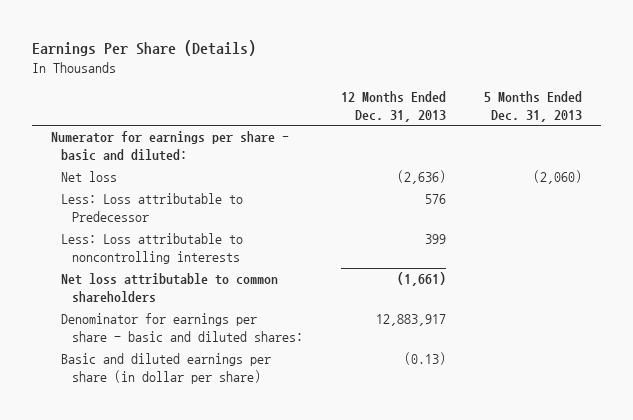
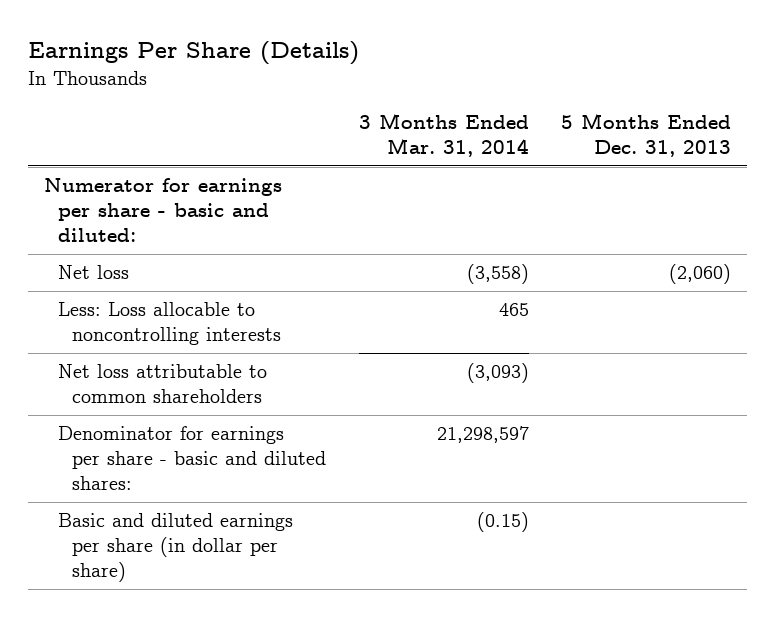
[341,91,447,122] 12 Months Ended Dec. 31, 2013 -> none
none -> [358,113,529,158] 3 Months Ended Mar. 31, 2014
[61,193,244,223] Less: Loss attributable to Predecessor -> none
[61,233,244,265] Less: Loss attributable to noncontrolling interests -> [58,302,282,346] Less: Loss allocable to noncontrolling interests

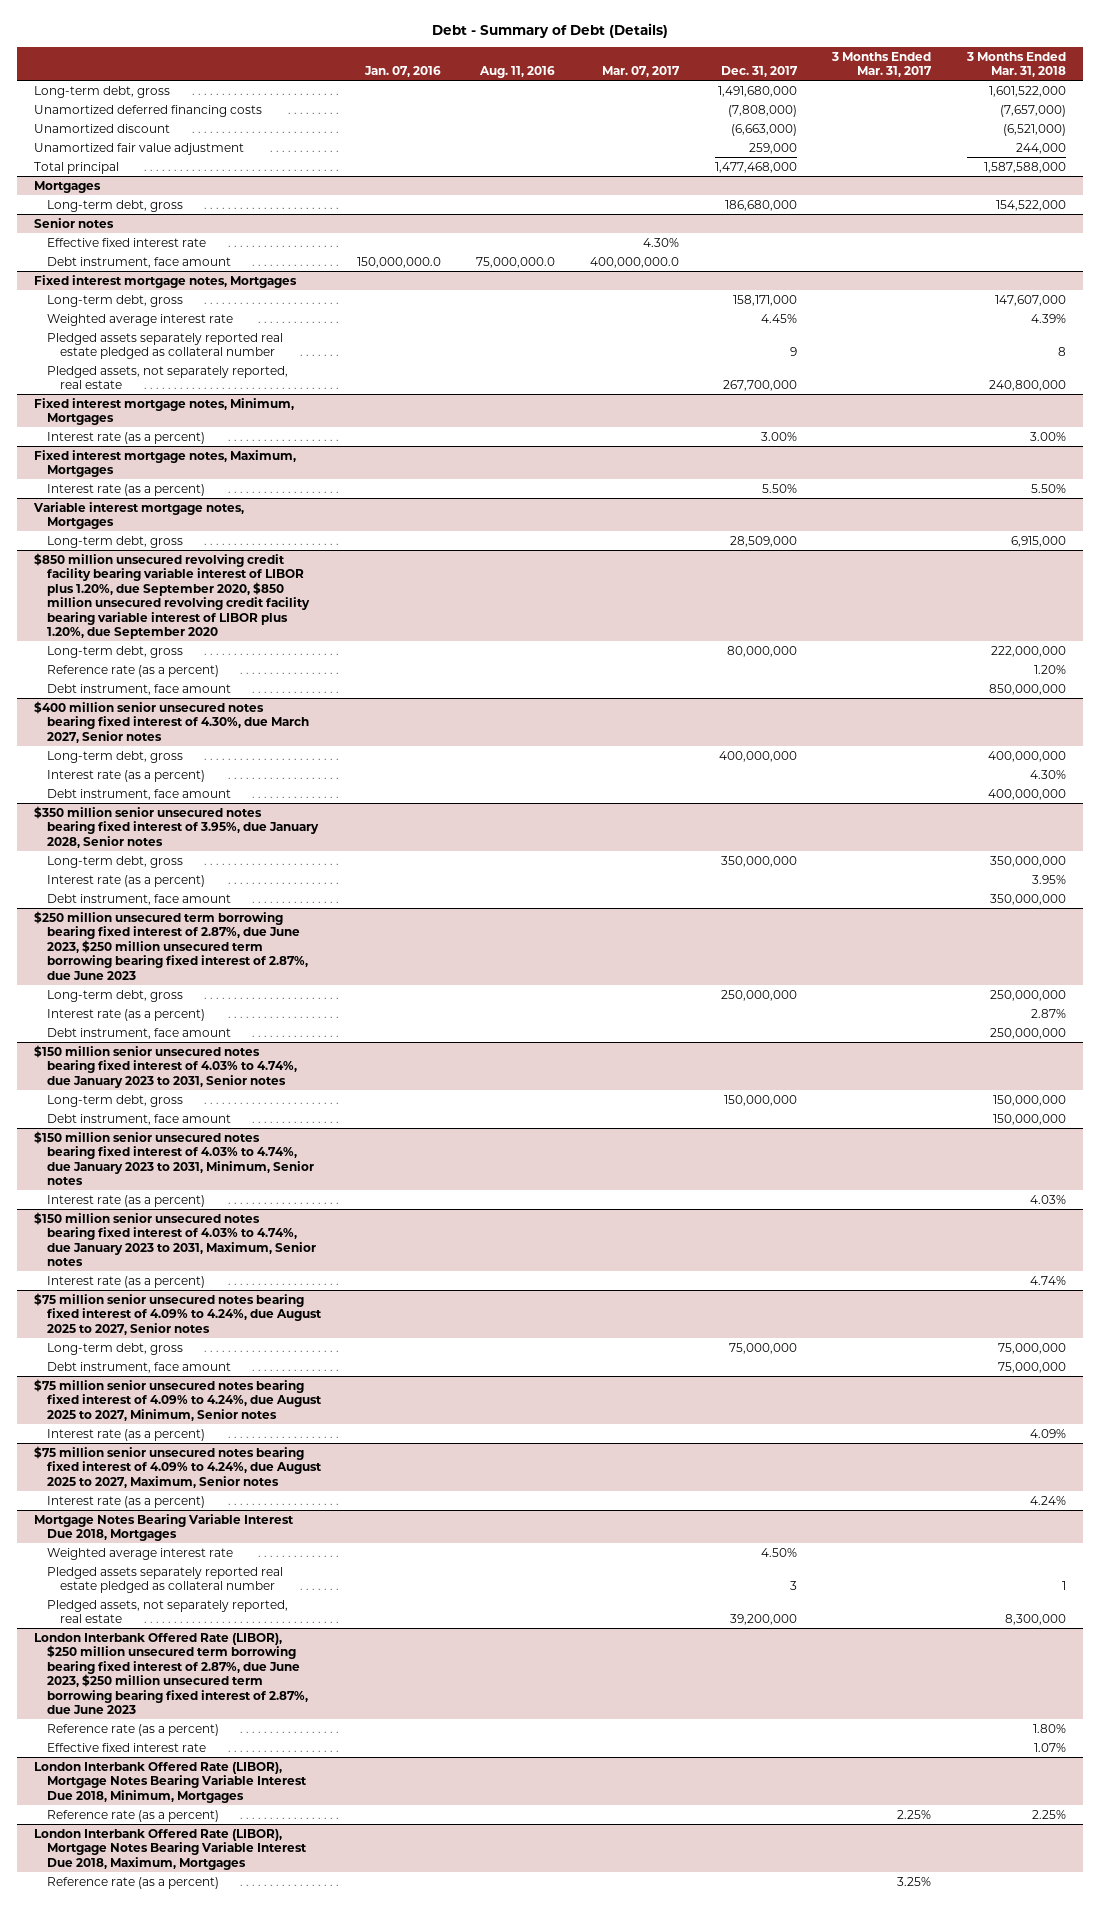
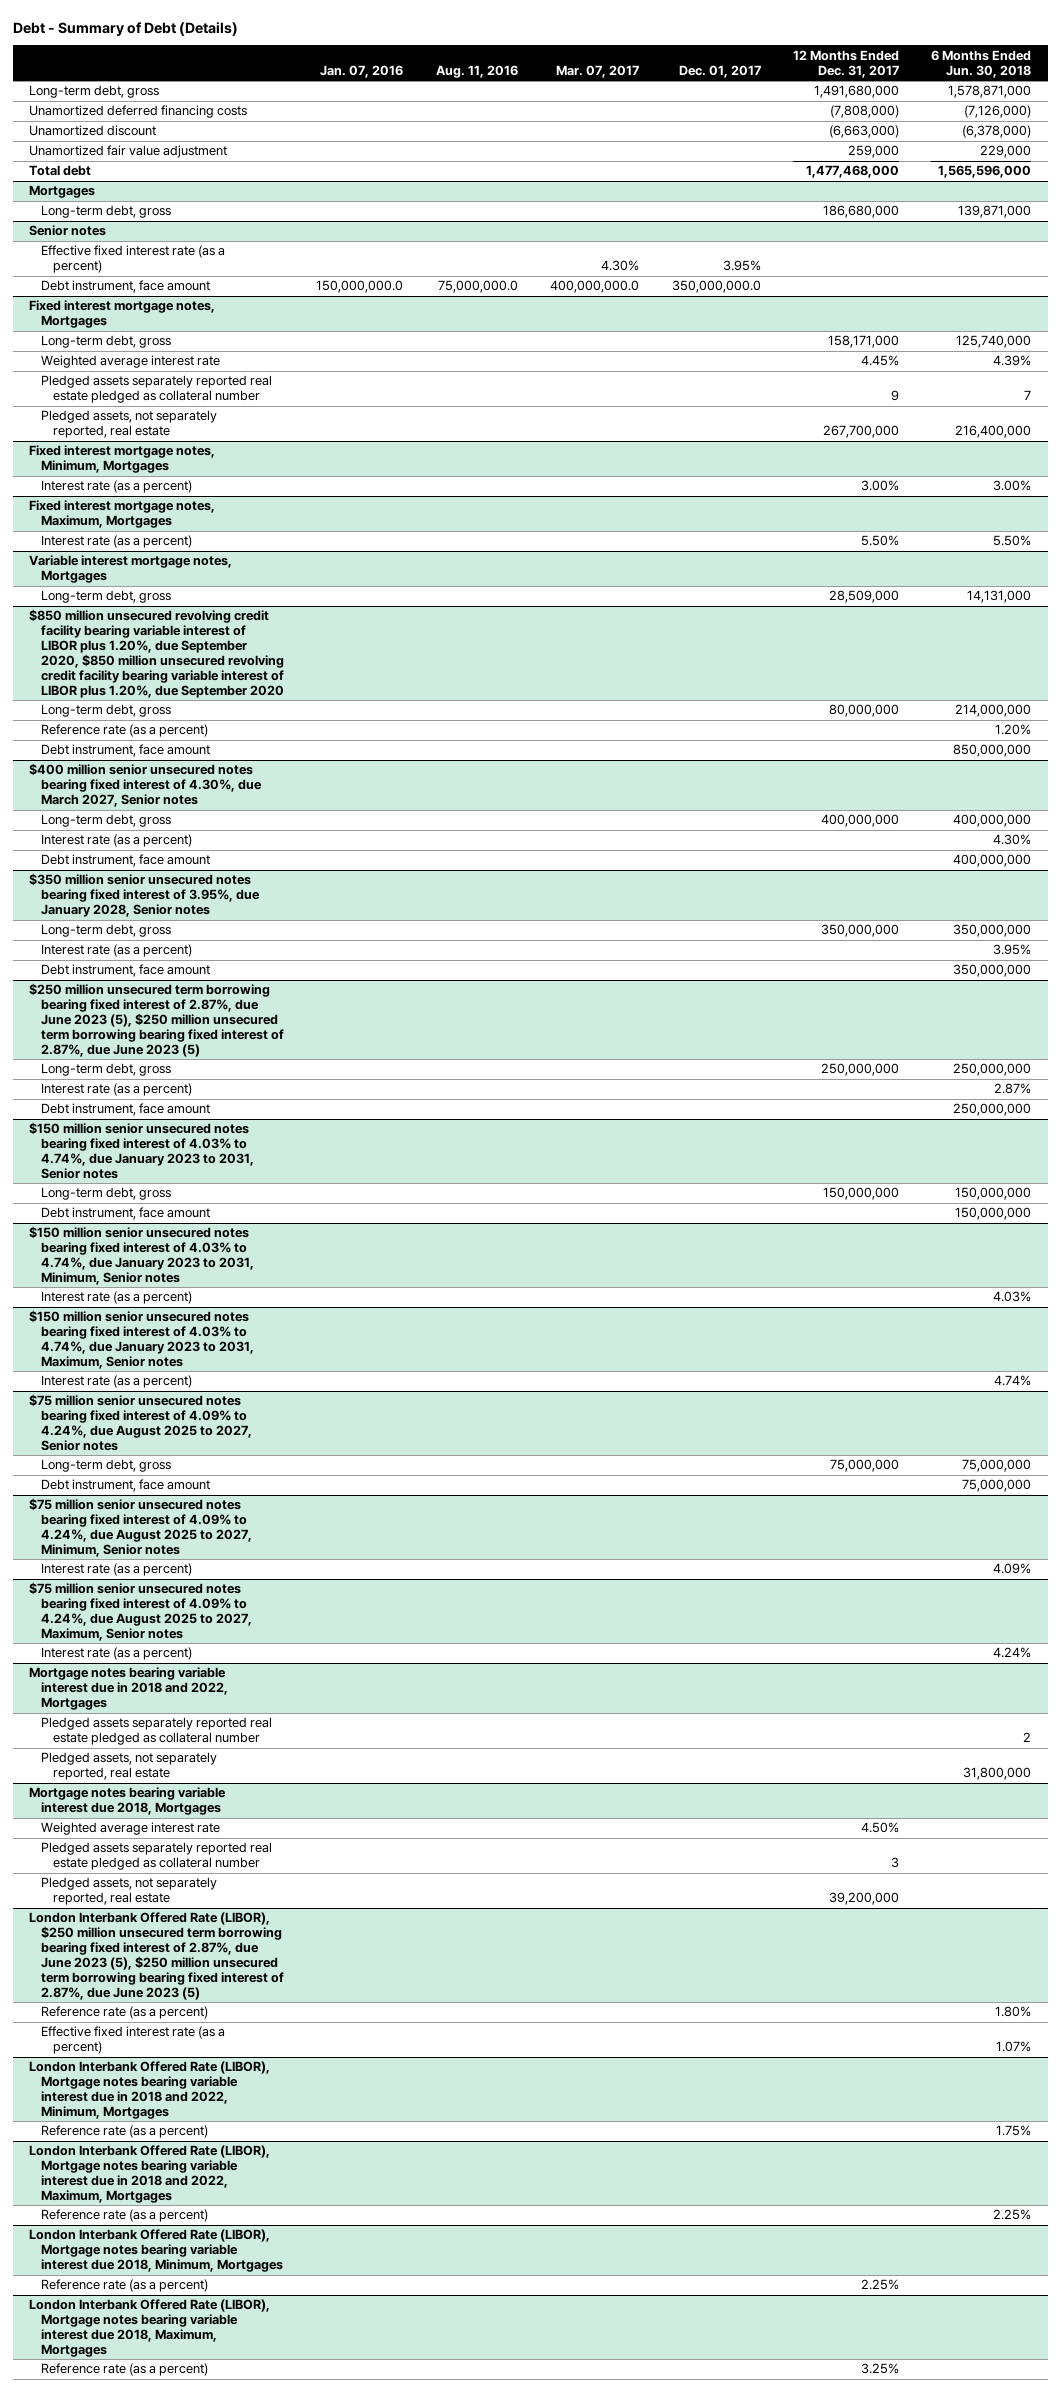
[720,66,798,78] Dec. 31, 2017 -> none
[831,51,933,78] 3 Months Ended Mar. 31, 2017 -> none
[965,51,1066,78] 3 Months Ended Mar. 31, 2018 -> none
none -> [678,64,761,78] Dec. 01, 2017
none -> [792,49,899,78] 12 Months Ended Dec. 31, 2017
none -> [931,49,1032,78] 6 Months Ended Jun. 30, 2018
[34,161,120,174] Total principal -> [28,165,91,177] Total debt
[47,237,207,247] Effective fixed interest rate -> [40,245,225,274] Effective fixed interest rate (as a percent)
[34,910,309,980] $250 million unsecured term borrowing bearing fixed interest of 2.87%, due June 2023, $250 million unsecured term borrowing bearing fixed interest of 2.87%, due June 2023 -> [28,983,284,1057] $250 million unsecured term borrowing bearing fixed interest of 2.87%, due June 2023 (5), $250 million unsecured term borrowing bearing fixed interest of 2.87%, due June 2023 (5)
none -> [28,1667,228,1711] Mortgage notes bearing variable interest due in 2018 and 2022, Mortgages
none -> [40,1717,272,1746] Pledged assets separately reported real estate pledged as collateral number
none -> [40,1752,217,1781] Pledged assets, not separately reported, real estate
[34,1513,295,1542] Mortgage Notes Bearing Variable Interest Due 2018, Mortgages -> [28,1787,226,1816] Mortgage notes bearing variable interest due 2018, Mortgages
[34,1632,309,1715] London Interbank Offered Rate (LIBOR), $250 million unsecured term borrowing bearing fixed interest of 2.87%, due June 2023, $250 million unsecured term borrowing bearing fixed interest of 2.87%, due June 2023 -> [28,1912,284,2000] London Interbank Offered Rate (LIBOR), $250 million unsecured term borrowing bearing fixed interest of 2.87%, due June 2023 (5), $250 million unsecured term borrowing bearing fixed interest of 2.87%, due June 2023 (5)
[47,1742,207,1752] Effective fixed interest rate -> [40,2026,225,2055] Effective fixed interest rate (as a percent)
none -> [28,2061,270,2120] London Interbank Offered Rate (LIBOR), Mortgage notes bearing variable interest due in 2018 and 2022, Minimum, Mortgages
none -> [40,2125,208,2139] Reference rate (as a percent)
none -> [28,2145,270,2204] London Interbank Offered Rate (LIBOR), Mortgage notes bearing variable interest due in 2018 and 2022, Maximum, Mortgages
none -> [40,2209,208,2223] Reference rate (as a percent)
[34,1761,308,1803] London Interbank Offered Rate (LIBOR), Mortgage Notes Bearing Variable Interest Due 2018, Minimum, Mortgages -> [28,2229,283,2273] London Interbank Offered Rate (LIBOR), Mortgage notes bearing variable interest due 2018, Minimum, Mortgages
[34,1828,308,1870] London Interbank Offered Rate (LIBOR), Mortgage Notes Bearing Variable Interest Due 2018, Maximum, Mortgages -> [28,2299,270,2358] London Interbank Offered Rate (LIBOR), Mortgage notes bearing variable interest due 2018, Maximum, Mortgages

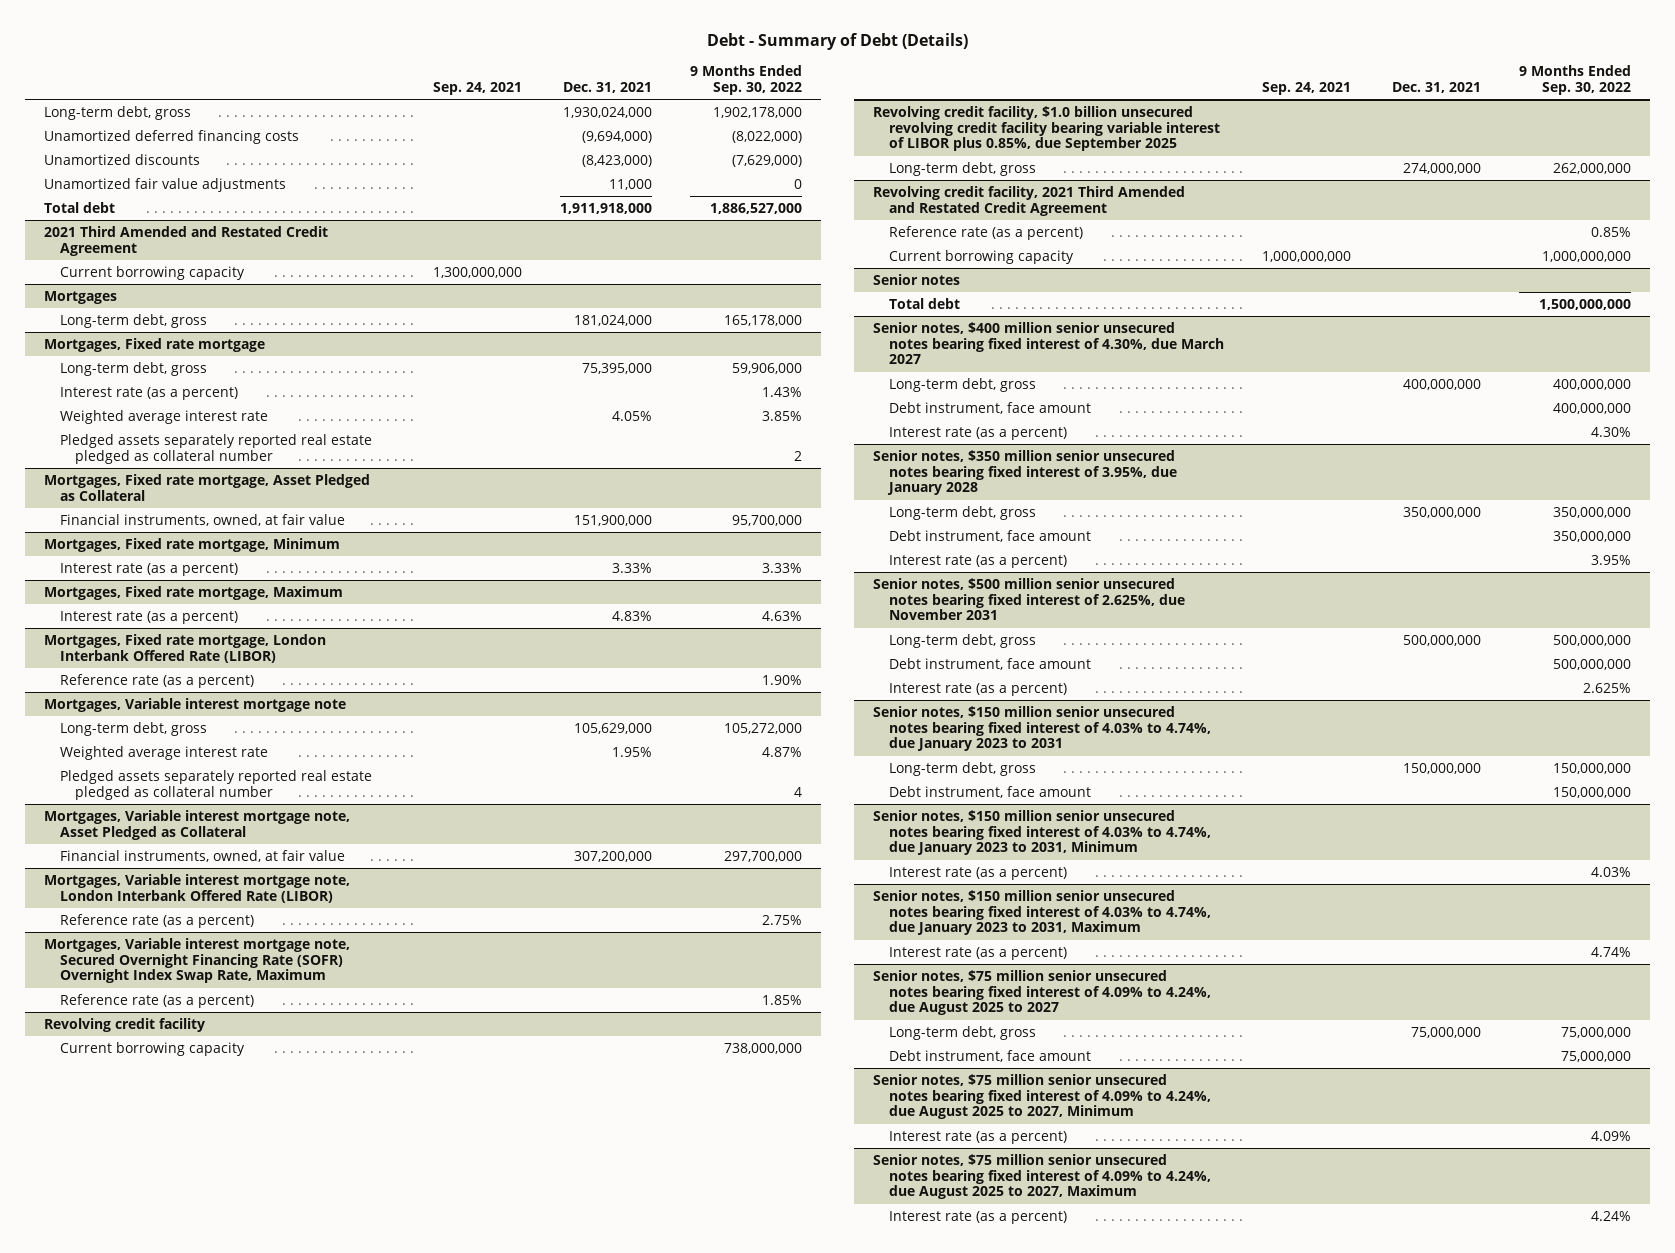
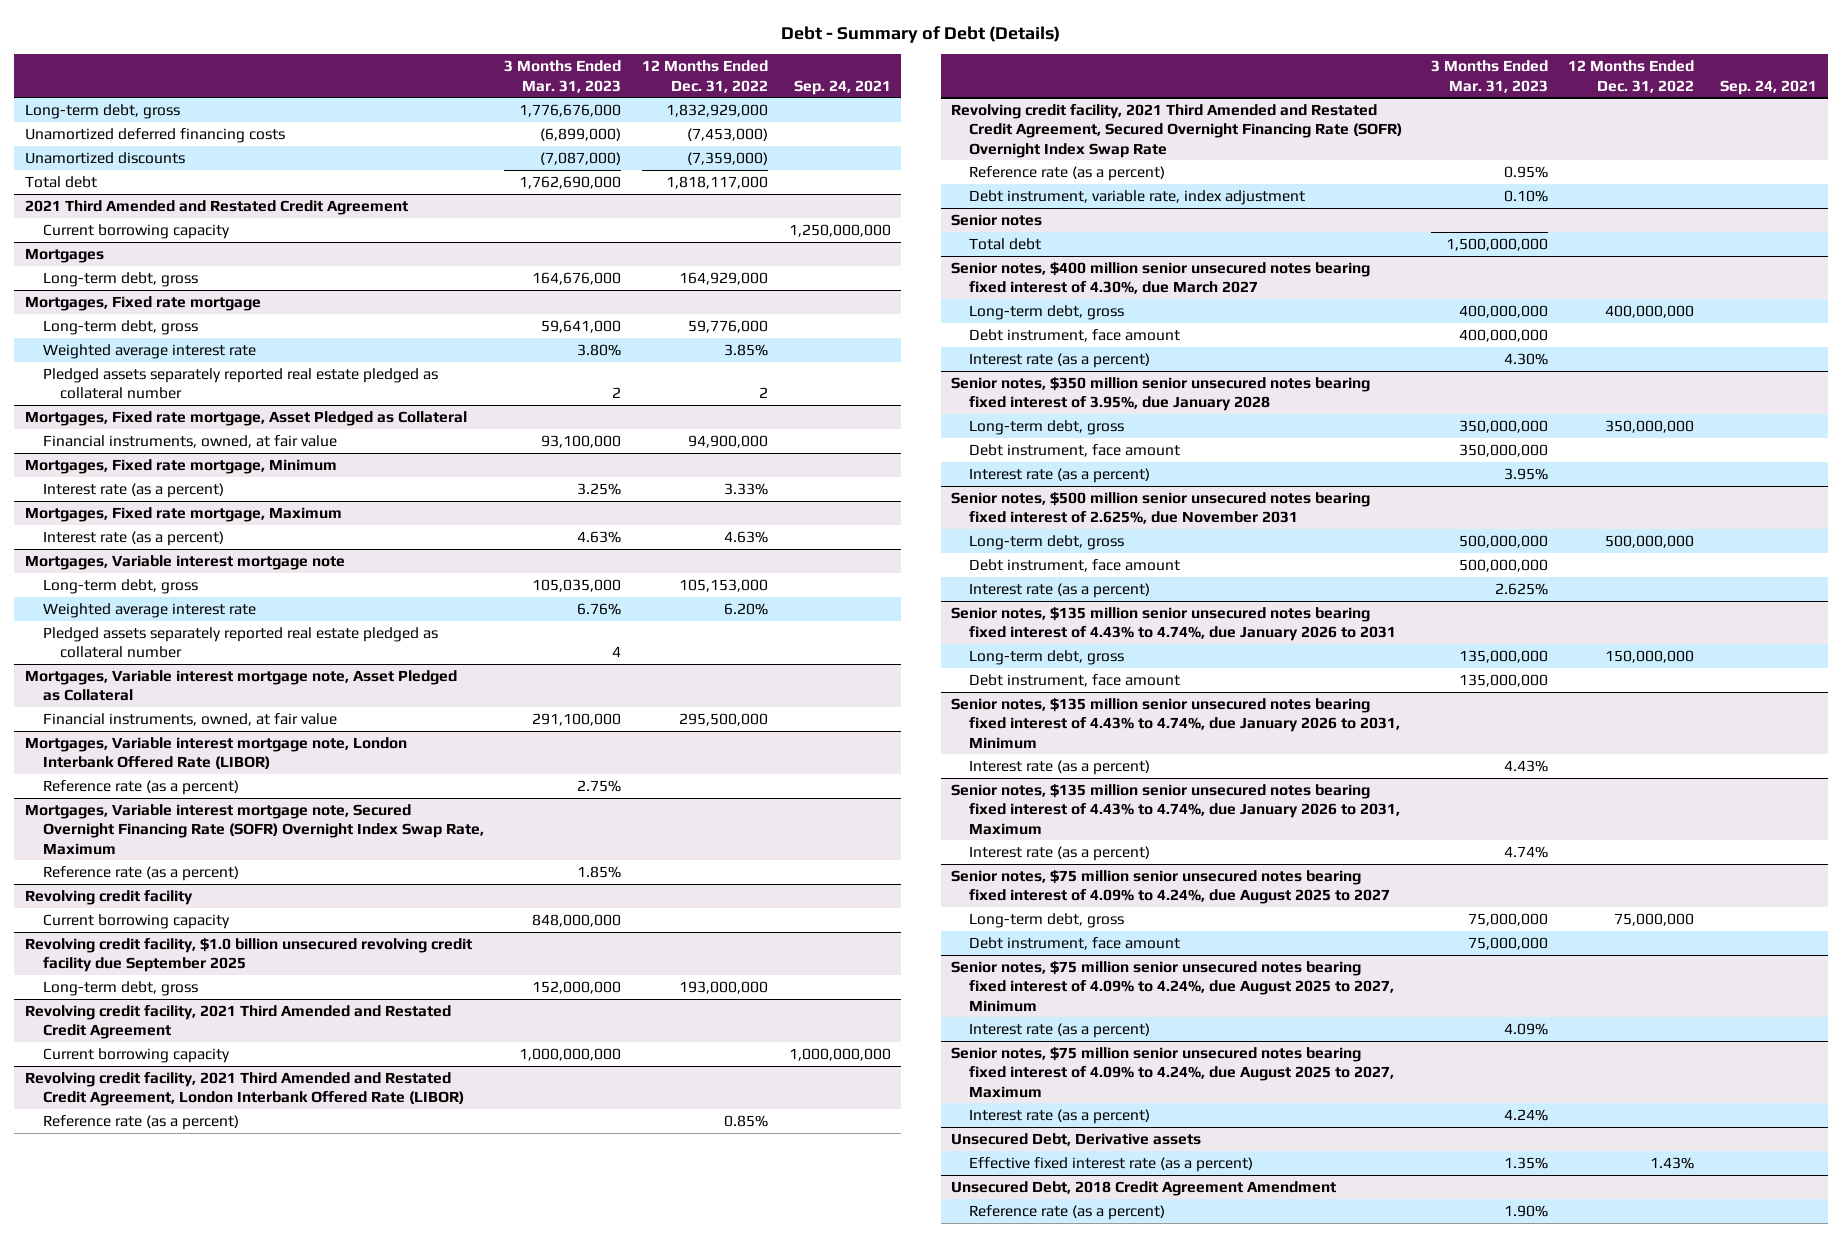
[562,81,652,93] Dec. 31, 2021 -> none
[689,65,802,95] 9 Months Ended Sep. 30, 2022 -> none
none -> [504,60,622,93] 3 Months Ended Mar. 31, 2023
none -> [642,60,769,93] 12 Months Ended Dec. 31, 2022
[44,177,287,192] Unamortized fair value adjustments -> none
[432,266,522,278] 1,300,000,000 -> [788,223,891,237] 1,250,000,000
[59,386,238,400] Interest rate (as a percent) -> none
[44,633,327,663] Mortgages, Fixed rate mortgage, London Interbank Offered Rate (LIBOR) -> none
[59,673,254,688] Reference rate (as a percent) -> none
[873,105,1220,152] Revolving credit facility, $1.0 billion unsecured revolving credit facility bearing variable interest of LIBOR plus 0.85%, due September 2025 -> [24,937,472,973] Revolving credit facility, $1.0 billion unsecured revolving credit facility due September 2025
[888,225,1083,240] Reference rate (as a percent) -> none
none -> [24,1071,464,1107] Revolving credit facility, 2021 Third Amended and Restated Credit Agreement, London Interbank Offered Rate (LIBOR)
none -> [42,1114,239,1130] Reference rate (as a percent)
none -> [950,103,1402,158] Revolving credit facility, 2021 Third Amended and Restated Credit Agreement, Secured Overnight Financing Rate (SOFR) Overnight Index Swap Rate
none -> [968,165,1165,181] Reference rate (as a percent)
none -> [968,189,1305,205] Debt instrument, variable rate, index adjustment
[873,705,1211,752] Senior notes, $150 million senior unsecured notes bearing fixed interest of 4.03% to 4.74%, due January 2023 to 2031 -> [950,606,1396,642] Senior notes, $135 million senior unsecured notes bearing fixed interest of 4.43% to 4.74%, due January 2026 to 2031
[873,809,1211,856] Senior notes, $150 million senior unsecured notes bearing fixed interest of 4.03% to 4.74%, due January 2023 to 2031, Minimum -> [950,697,1400,749] Senior notes, $135 million senior unsecured notes bearing fixed interest of 4.43% to 4.74%, due January 2026 to 2031, Minimum
[873,889,1211,936] Senior notes, $150 million senior unsecured notes bearing fixed interest of 4.03% to 4.74%, due January 2023 to 2031, Maximum -> [950,783,1400,835] Senior notes, $135 million senior unsecured notes bearing fixed interest of 4.43% to 4.74%, due January 2026 to 2031, Maximum
none -> [950,1132,1201,1146] Unsecured Debt, Derivative assets
none -> [968,1156,1253,1172] Effective fixed interest rate (as a percent)
none -> [950,1180,1336,1196] Unsecured Debt, 2018 Credit Agreement Amendment
none -> [968,1204,1165,1220] Reference rate (as a percent)

